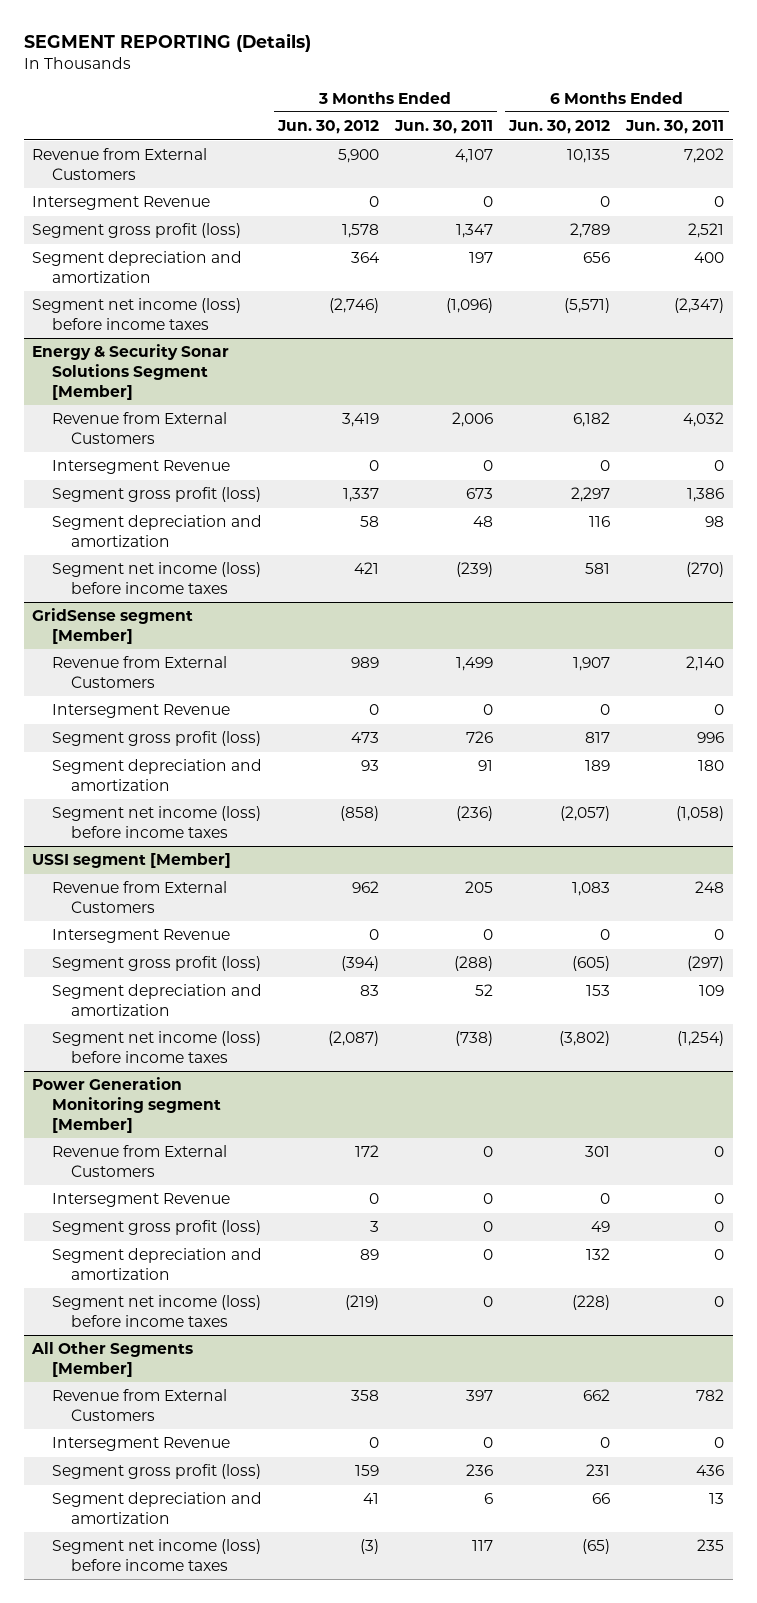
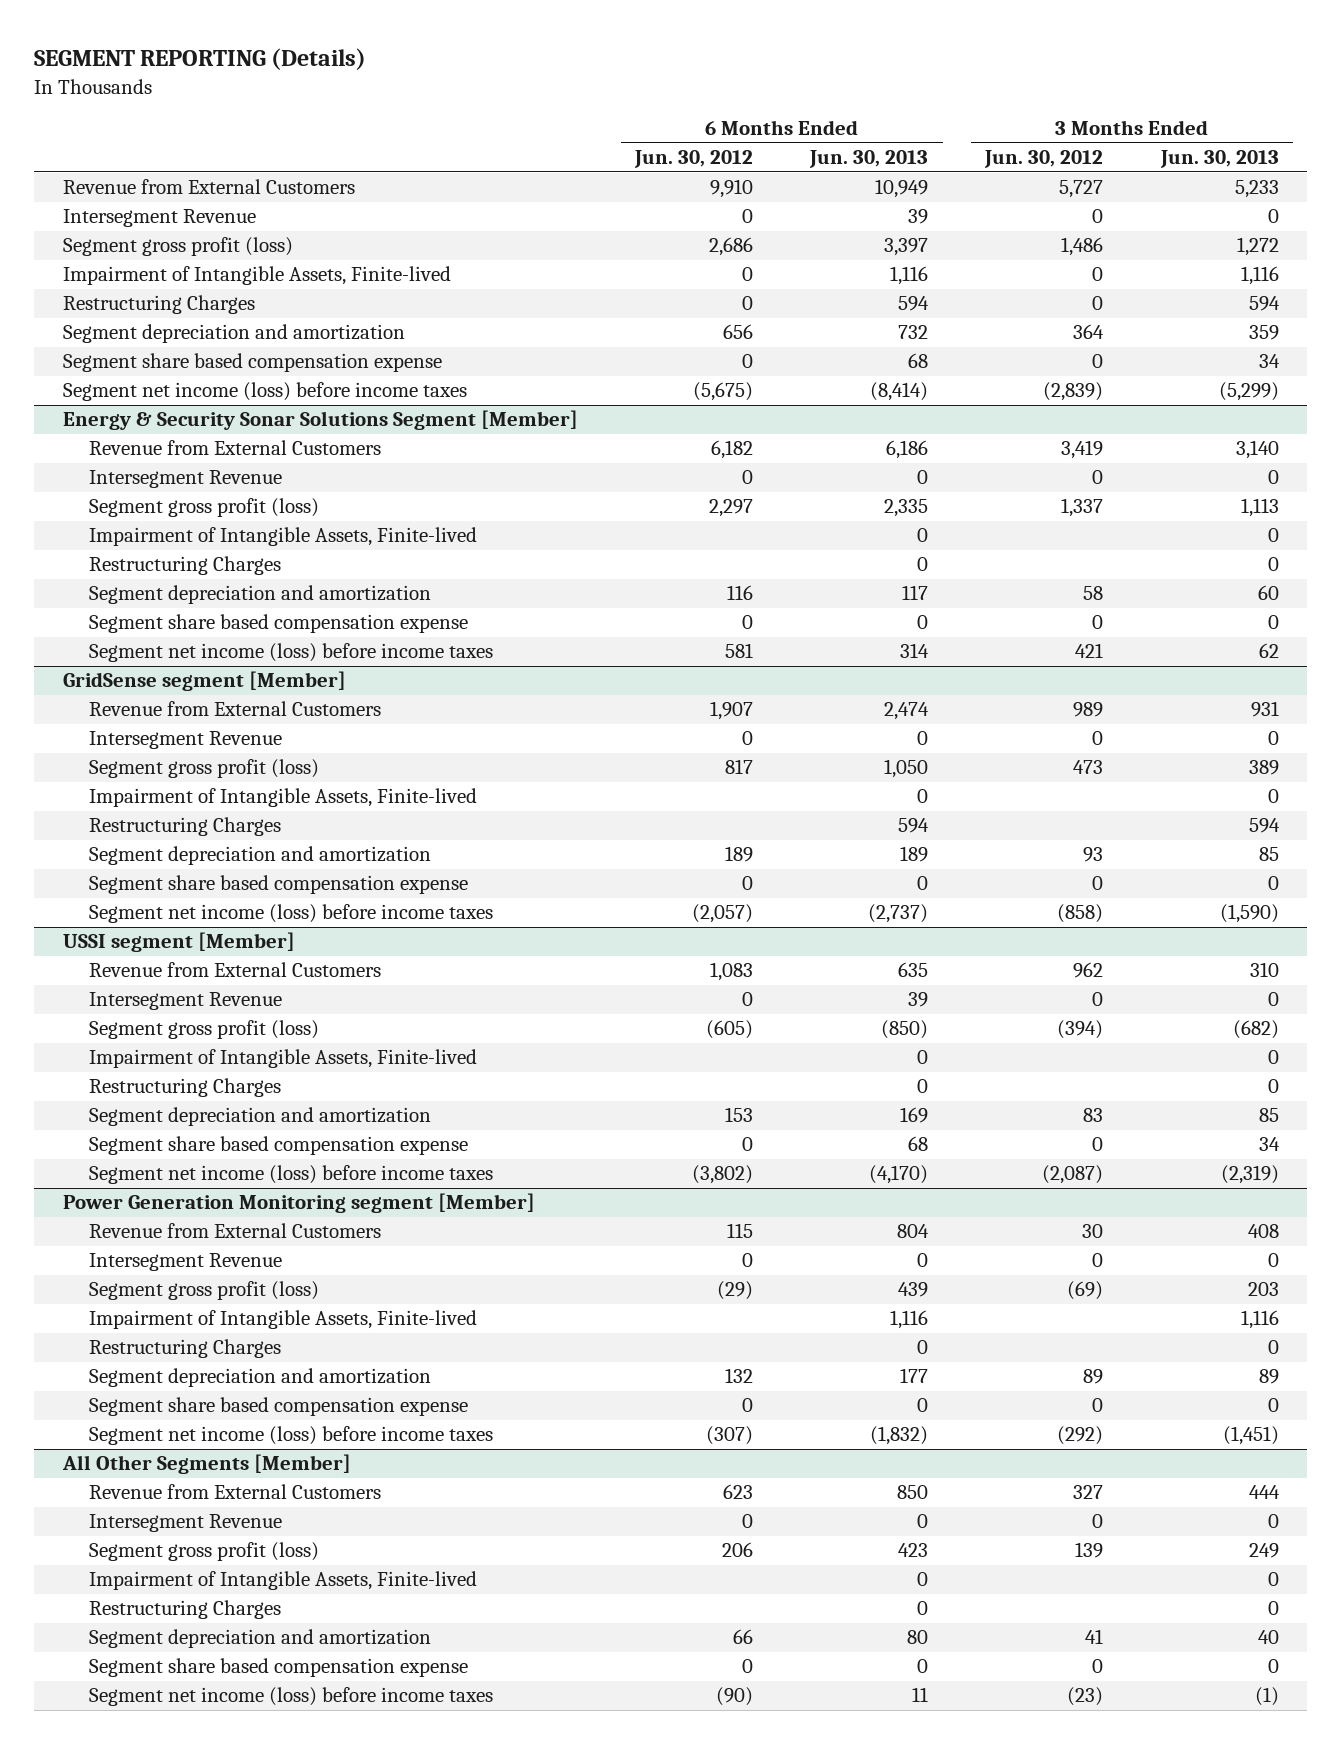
[394,120,494,135] Jun. 30, 2011 -> none
[625,120,725,135] Jun. 30, 2011 -> none
none -> [809,150,929,169] Jun. 30, 2013
none -> [1159,150,1279,169] Jun. 30, 2013
[337,149,379,164] 5,900 -> [1059,180,1104,199] 5,727
[567,149,611,164] 10,135 -> [710,179,754,199] 9,910
[341,224,379,239] 1,578 -> [1061,237,1104,257] 1,486
[570,223,611,239] 2,789 -> [709,237,754,257] 2,686
none -> [62,266,451,286] Impairment of Intangible Assets, Finite-lived
none -> [62,295,255,315] Restructuring Charges
none -> [62,353,442,373] Segment share based compensation expense
[328,298,379,314] (2,746) -> [1043,382,1104,402] (2,839)
[564,298,611,314] (5,571) -> [693,382,754,402] (5,675)
none -> [88,527,477,547] Impairment of Intangible Assets, Finite-lived
none -> [88,556,281,576] Restructuring Charges
none -> [88,614,468,634] Segment share based compensation expense
none -> [88,788,477,808] Impairment of Intangible Assets, Finite-lived
none -> [88,817,281,837] Restructuring Charges
none -> [88,875,468,895] Segment share based compensation expense
none -> [88,1049,477,1069] Impairment of Intangible Assets, Finite-lived
none -> [88,1078,281,1098] Restructuring Charges
none -> [88,1136,468,1156] Segment share based compensation expense
[354,1145,379,1158] 172 -> [1082,1224,1104,1239] 30
[585,1146,611,1158] 301 -> [727,1223,754,1239] 115
[369,1221,379,1233] 3 -> [1067,1281,1104,1301] (69)
[591,1221,611,1233] 49 -> [717,1281,754,1301] (29)
none -> [88,1310,477,1330] Impairment of Intangible Assets, Finite-lived
none -> [88,1339,281,1359] Restructuring Charges
none -> [88,1397,468,1417] Segment share based compensation expense
[344,1295,379,1311] (219) -> [1057,1426,1104,1446] (292)
[572,1295,611,1311] (228) -> [706,1426,754,1446] (307)
[350,1390,379,1402] 358 -> [1073,1485,1104,1500] 327
[583,1389,611,1402] 662 -> [723,1484,754,1500] 623
[354,1465,379,1477] 159 -> [1075,1542,1104,1559] 139
[586,1464,611,1477] 231 -> [722,1542,754,1558] 206
none -> [88,1571,477,1591] Impairment of Intangible Assets, Finite-lived
none -> [88,1600,281,1620] Restructuring Charges
none -> [88,1658,468,1678] Segment share based compensation expense
[359,1539,379,1555] (3) -> [1067,1687,1104,1707] (23)
[582,1539,611,1555] (65) -> [716,1687,754,1707] (90)

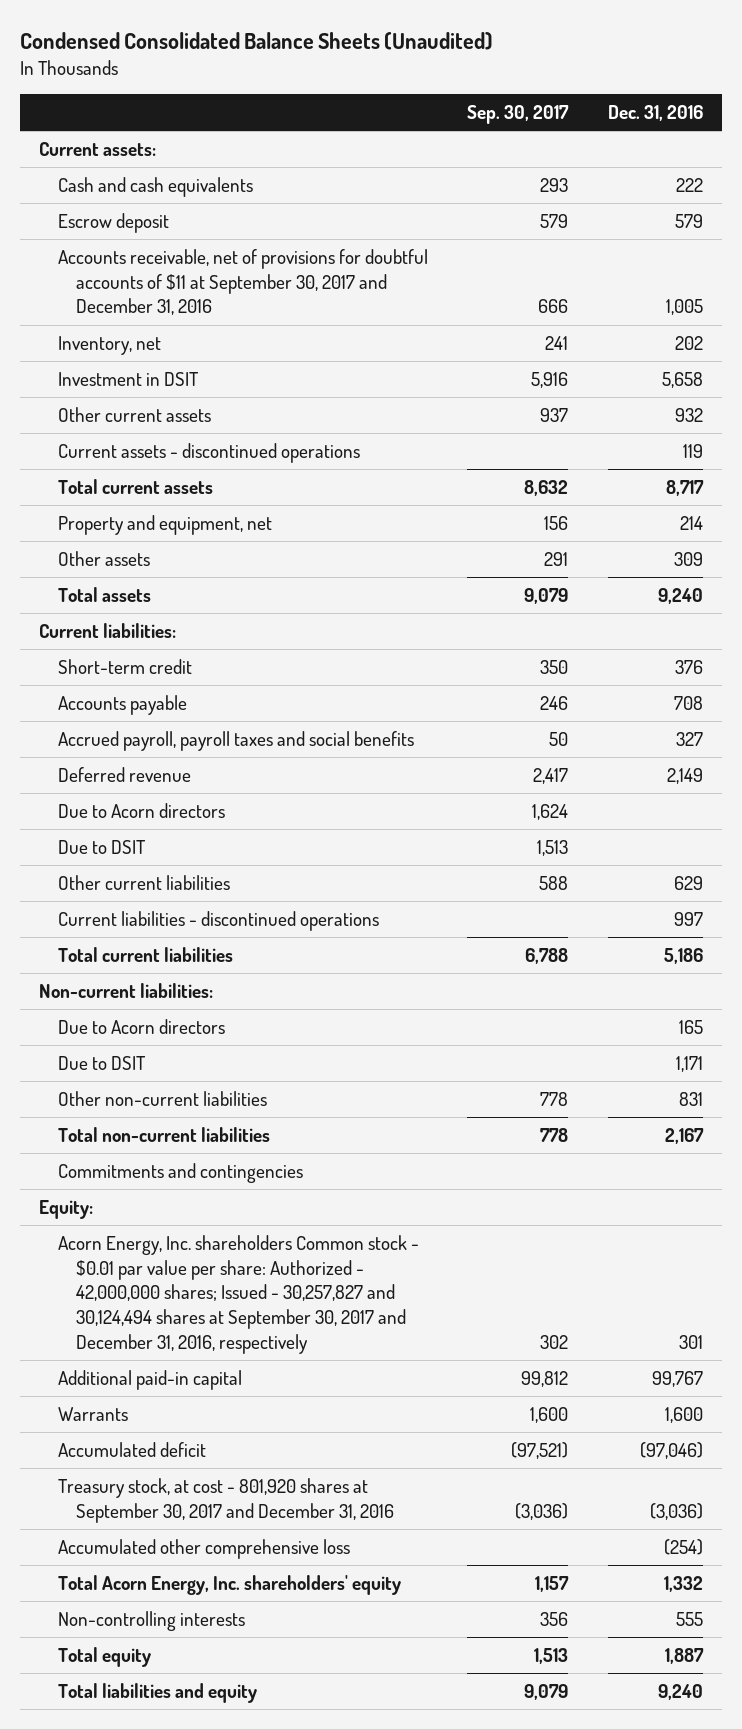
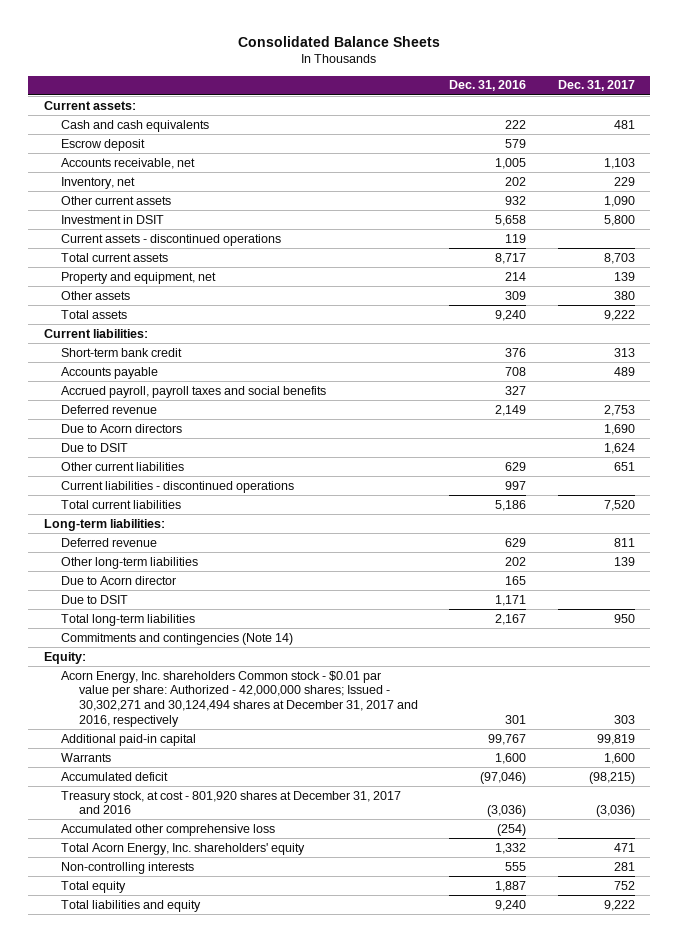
[19,32,493,51] Condensed Consolidated Balance Sheets (Unaudited) -> [238,35,441,47] Consolidated Balance Sheets
[467,104,570,124] Sep. 30, 2017 -> none
none -> [557,80,635,92] Dec. 31, 2017
[57,249,428,316] Accounts receivable, net of provisions for doubtful accounts of $11 at September 30, 2017 and December 31, 2016 -> [61,157,196,169] Accounts receivable, net
[57,372,199,387] Investment in DSIT -> [61,214,165,224] Investment in DSIT
[57,659,192,675] Short-term credit -> [61,347,183,357] Short-term bank credit
[39,983,214,999] Non-current liabilities: -> [43,518,165,531] Long-term liabilities:
none -> [61,537,158,547] Deferred revenue
none -> [61,556,199,569] Other long-term liabilities
[57,1019,225,1035] Due to Acorn directors -> [61,575,177,585] Due to Acorn director
[57,1091,267,1107] Other non-current liabilities -> none
[57,1127,270,1143] Total non-current liabilities -> [61,613,196,626] Total long-term liabilities
[57,1163,303,1184] Commitments and contingencies -> [61,632,294,645] Commitments and contingencies (Note 14)
[57,1235,419,1354] Acorn Energy, Inc. shareholders Common stock - $0.01 par value per share: Authorized - 42,000,000 shares; Issued - 30,257,827 and 30,124,494 shares at September 30, 2017 and December 31, 2016, respectively -> [61,670,418,727] Acorn Energy, Inc. shareholders Common stock - $0.01 par value per share: Authorized - 42,000,000 shares; Issued - 30,302,271 and 30,124,494 shares at December 31, 2017 and 2016, respectively
[57,1478,395,1523] Treasury stock, at cost - 801,920 shares at September 30, 2017 and December 31, 2016 -> [61,790,402,815] Treasury stock, at cost - 801,920 shares at December 31, 2017 and 2016

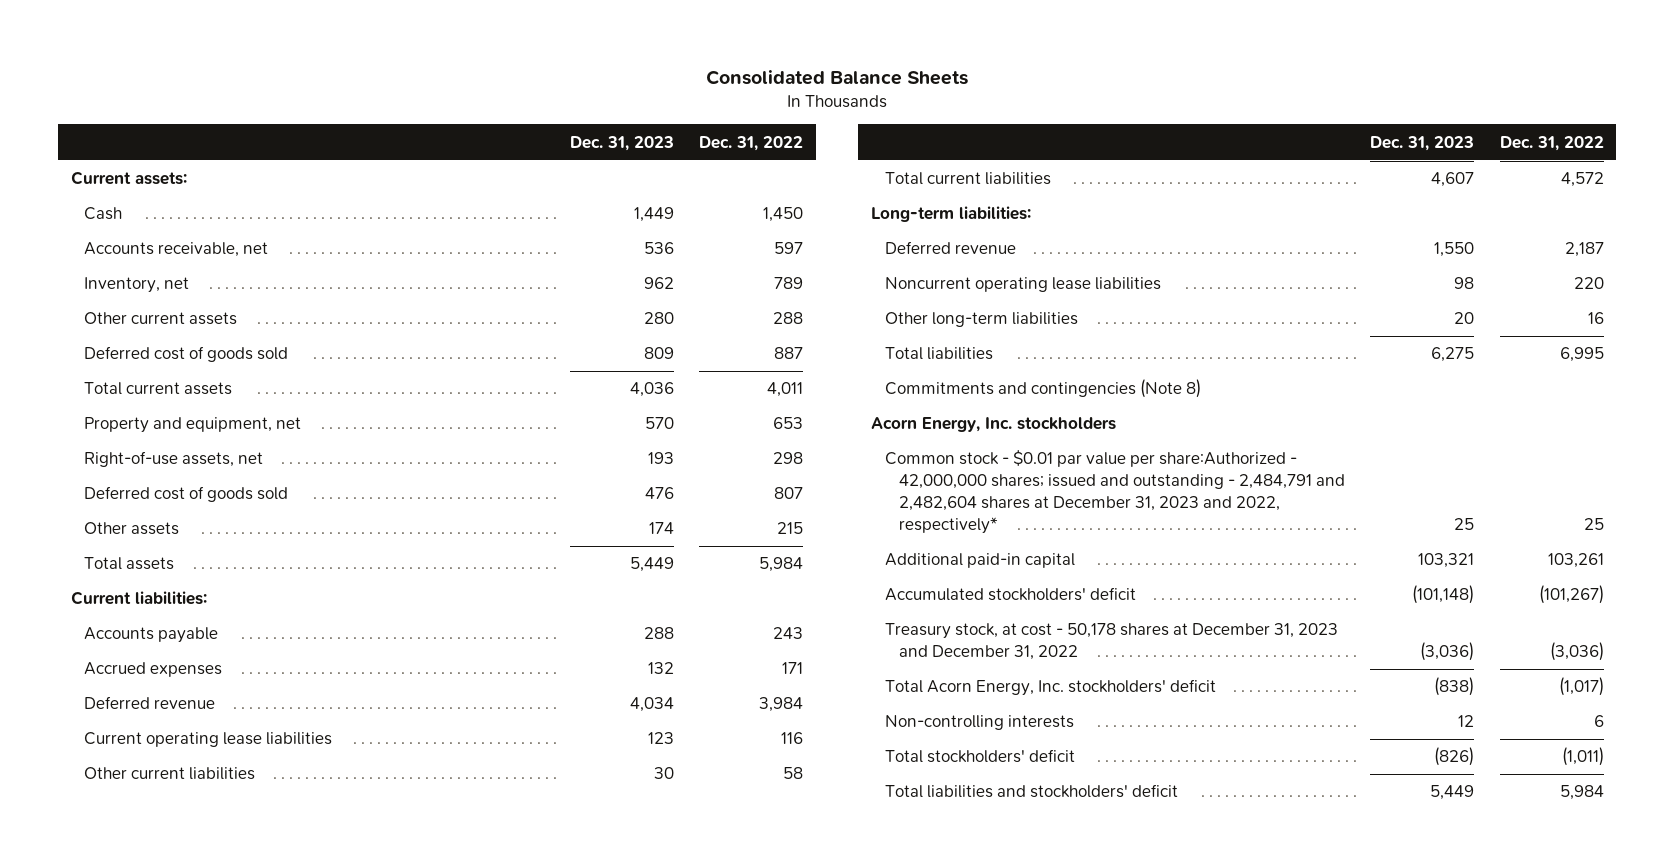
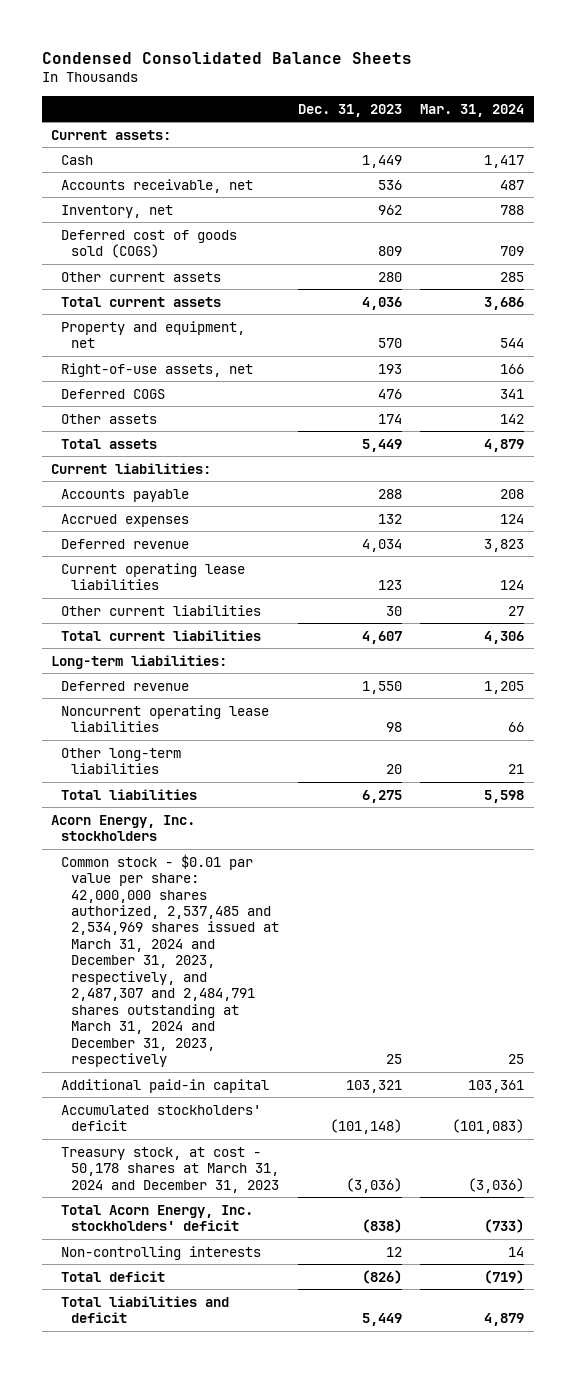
[706,70,969,86] Consolidated Balance Sheets -> [42,51,413,64] Condensed Consolidated Balance Sheets
[699,135,804,151] Dec. 31, 2022 -> none
none -> [420,103,525,117] Mar. 31, 2024
none -> [61,229,238,259] Deferred cost of goods sold (COGS)
[84,346,289,363] Deferred cost of goods sold -> none
[84,486,289,503] Deferred cost of goods sold -> [61,388,166,399] Deferred COGS
[884,379,1201,399] Commitments and contingencies (Note 8) -> none
[884,450,1345,535] Common stock - $0.01 par value per share:Authorized - 42,000,000 shares; issued and outstanding - 2,484,791 and 2,482,604 shares at December 31, 2023 and 2022, respectively* -> [61,853,280,1068] Common stock - $0.01 par value per share: 42,000,000 shares authorized, 2,537,485 and 2,534,969 shares issued at March 31, 2024 and December 31, 2023, respectively, and 2,487,307 and 2,484,791 shares outstanding at March 31, 2024 and December 31, 2023, respectively
[884,623,1338,661] Treasury stock, at cost - 50,178 shares at December 31, 2023 and December 31, 2022 -> [61,1146,280,1193] Treasury stock, at cost - 50,178 shares at March 31, 2024 and December 31, 2023
[884,749,1075,764] Total stockholders' deficit -> [61,1270,166,1282] Total deficit
[884,784,1178,799] Total liabilities and stockholders' deficit -> [61,1295,230,1324] Total liabilities and deficit

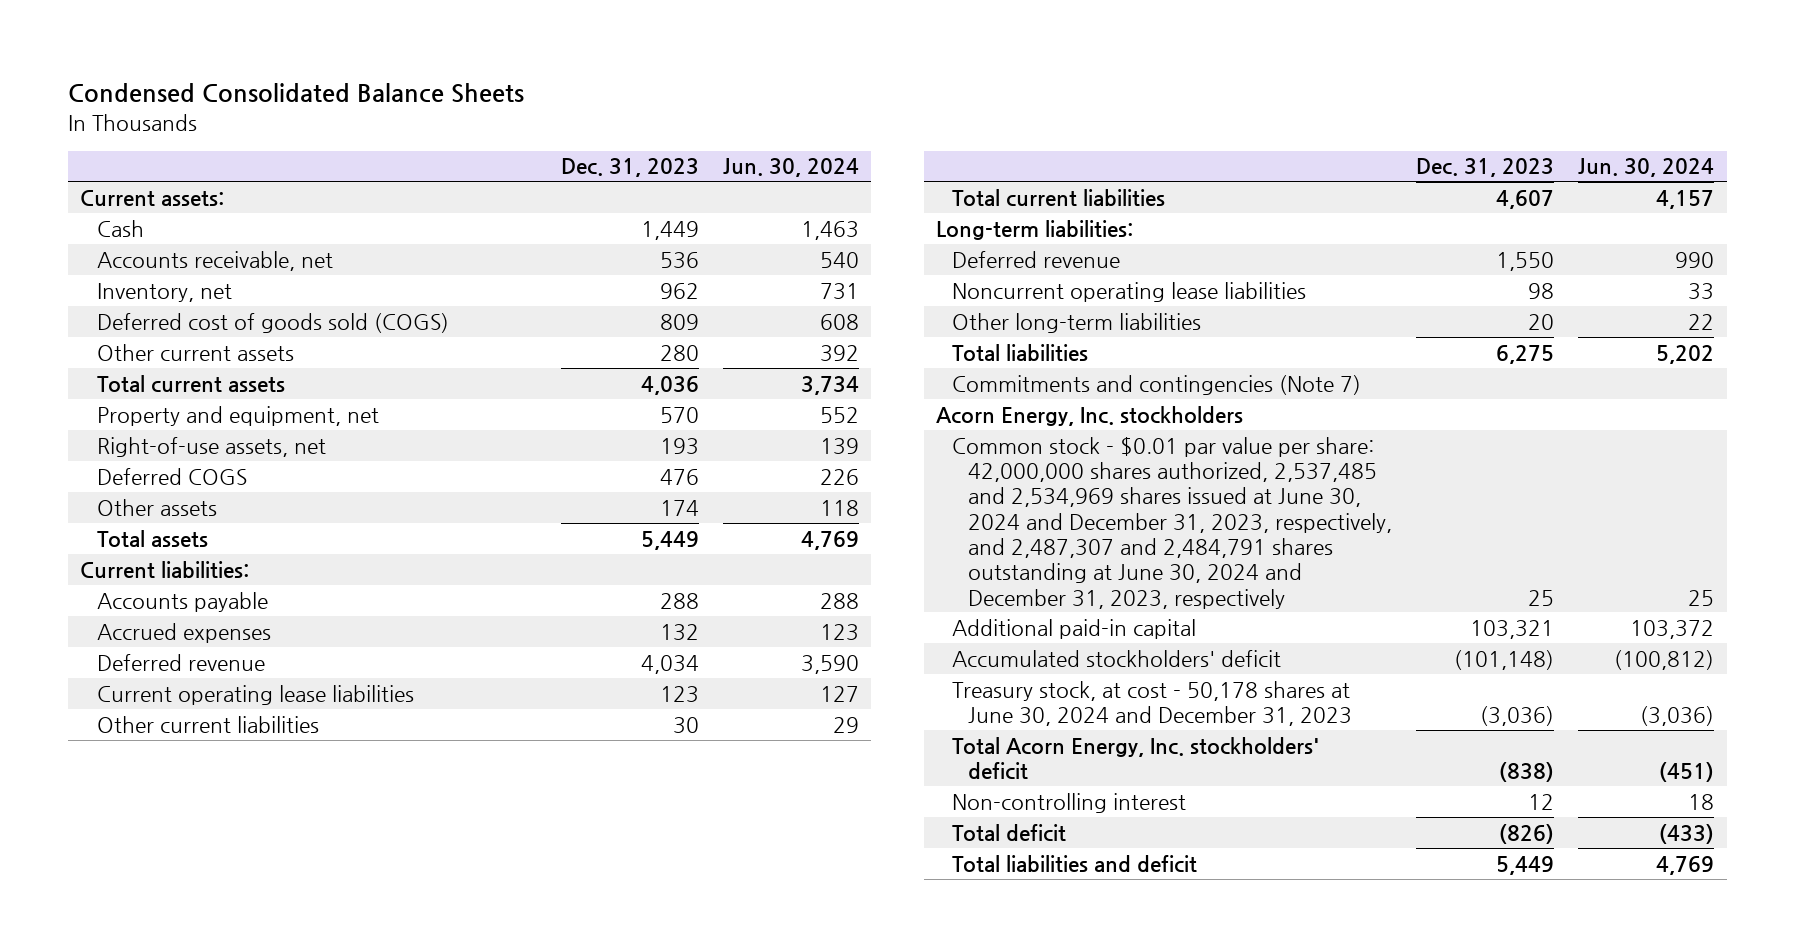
[420,103,525,117] Mar. 31, 2024 -> none
none -> [723,158,860,178] Jun. 30, 2024
none -> [952,374,1362,395] Commitments and contingencies (Note 7)
[61,853,280,1068] Common stock - $0.01 par value per share: 42,000,000 shares authorized, 2,537,485 and 2,534,969 shares issued at March 31, 2024 and December 31, 2023, respectively, and 2,487,307 and 2,484,791 shares outstanding at March 31, 2024 and December 31, 2023, respectively -> [952,436,1393,609] Common stock - $0.01 par value per share: 42,000,000 shares authorized, 2,537,485 and 2,534,969 shares issued at June 30, 2024 and December 31, 2023, respectively, and 2,487,307 and 2,484,791 shares outstanding at June 30, 2024 and December 31, 2023, respectively
[61,1146,280,1193] Treasury stock, at cost - 50,178 shares at March 31, 2024 and December 31, 2023 -> [952,680,1353,726] Treasury stock, at cost - 50,178 shares at June 30, 2024 and December 31, 2023
[61,1245,262,1260] Non-controlling interests -> [952,792,1187,813] Non-controlling interest

